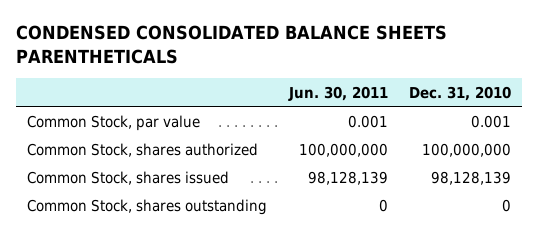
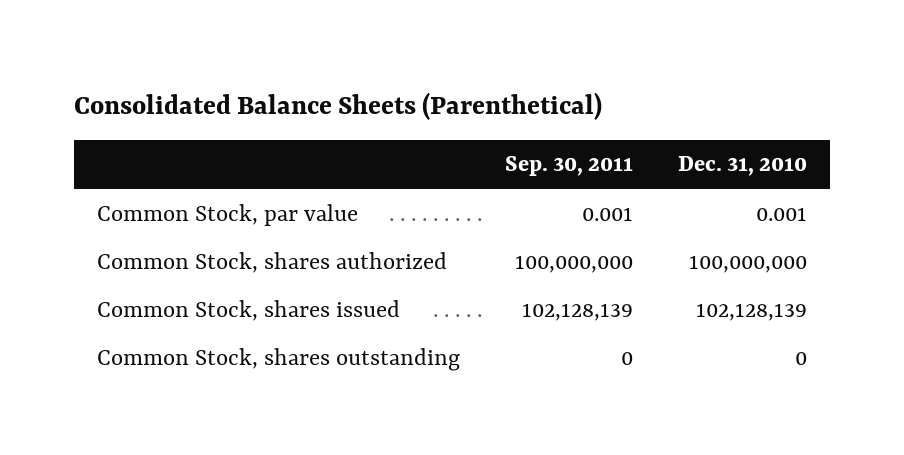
[15,25,447,64] CONDENSED CONSOLIDATED BALANCE SHEETS PARENTHETICALS -> [73,91,602,120] Consolidated Balance Sheets (Parenthetical)
[287,85,388,101] Jun. 30, 2011 -> none
none -> [504,156,633,177] Sep. 30, 2011
[431,170,512,185] 98,128,139 -> [696,302,808,321] 102,128,139

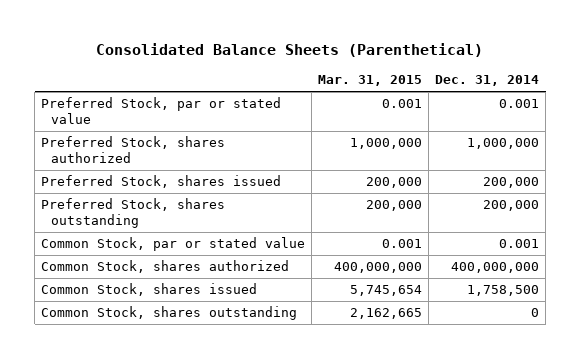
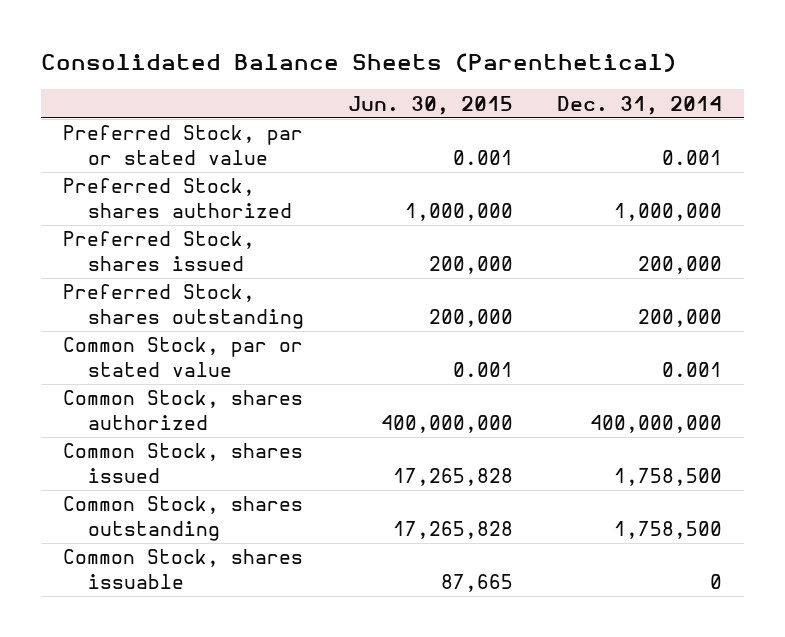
[318,74,423,86] Mar. 31, 2015 -> none
none -> [347,95,513,115] Jun. 30, 2015
[531,308,540,318] 0 -> [613,520,722,539] 1,758,500
none -> [63,549,304,589] Common Stock, shares issuable

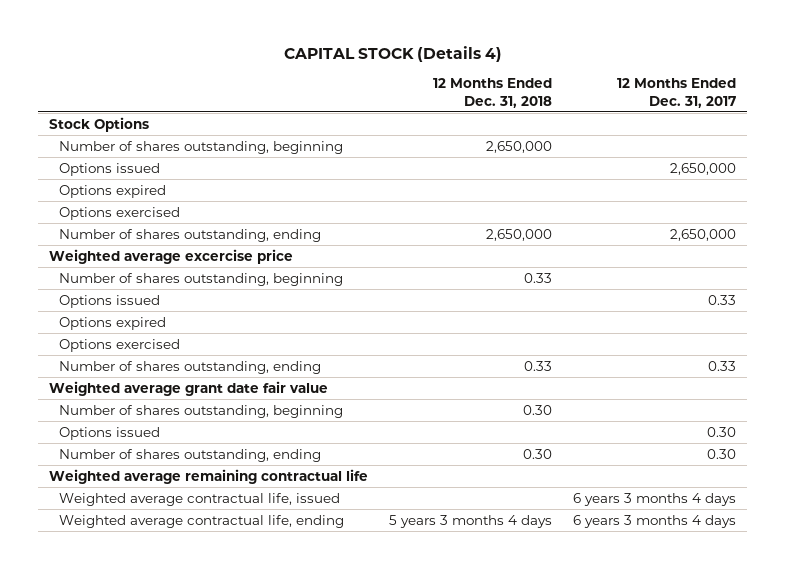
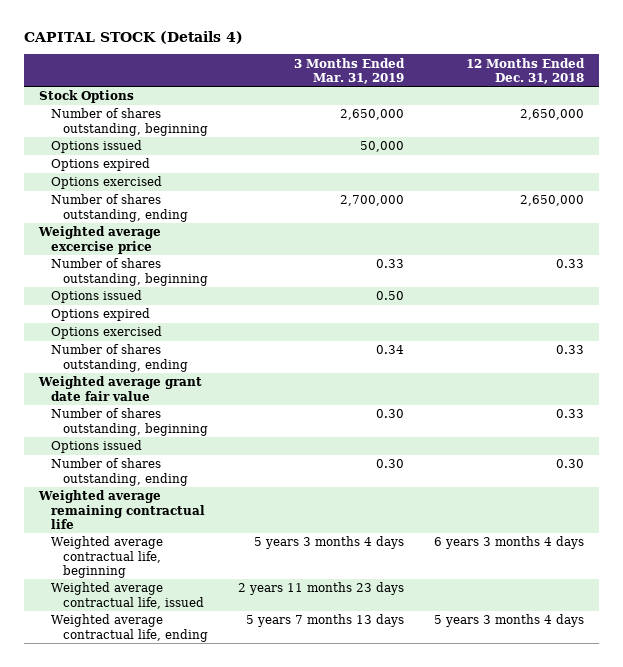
[617,78,737,108] 12 Months Ended Dec. 31, 2017 -> none
none -> [293,57,405,84] 3 Months Ended Mar. 31, 2019
[523,404,553,415] 0.30 -> [556,409,585,419] 0.33
none -> [50,536,163,578] Weighted average contractual life, beginning

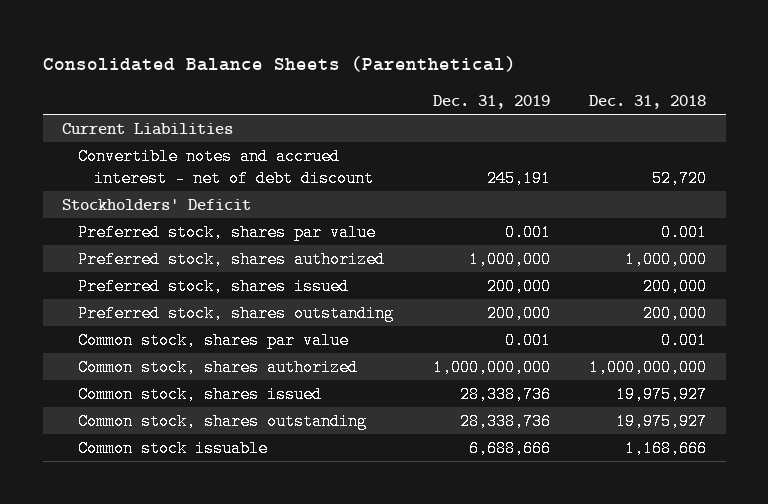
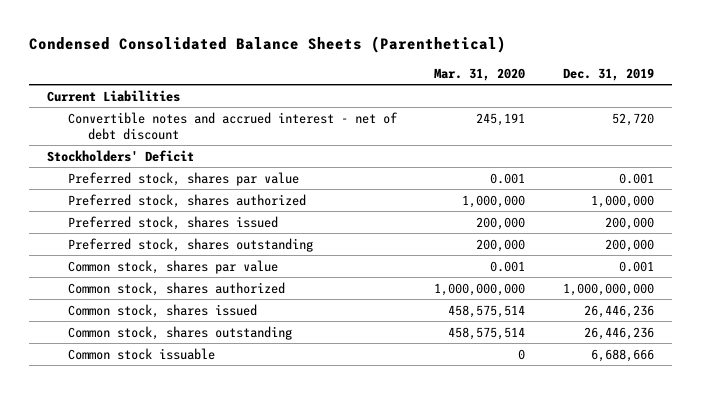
[42,55,516,72] Consolidated Balance Sheets (Parenthetical) -> [28,35,506,53] Condensed Consolidated Balance Sheets (Parenthetical)
[588,94,706,109] Dec. 31, 2018 -> none
none -> [434,67,526,81] Mar. 31, 2020
[486,169,551,187] 245,191 -> [611,112,654,126] 52,720
[459,385,551,403] 28,338,736 -> [583,304,654,318] 26,446,236
[459,412,551,430] 28,338,736 -> [583,326,654,340] 26,446,236

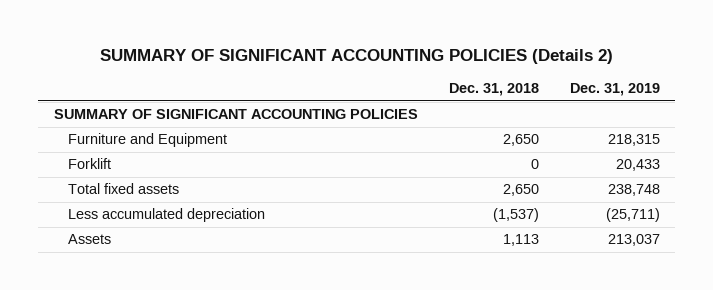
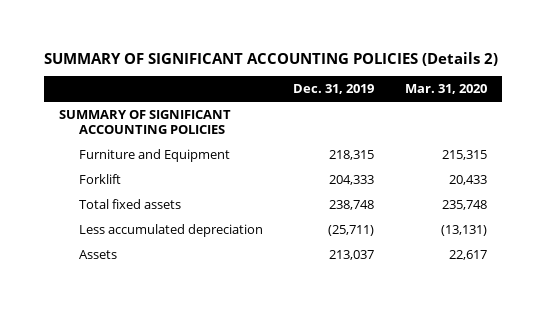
[448,83,539,97] Dec. 31, 2018 -> none
none -> [404,84,487,95] Mar. 31, 2020
[615,159,660,172] 20,433 -> [329,174,375,185] 204,333

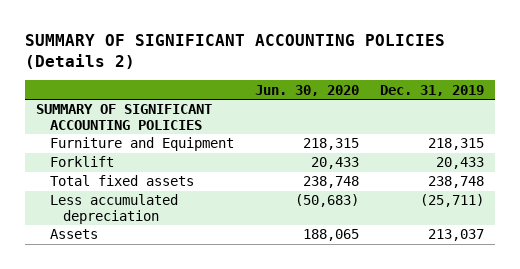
[404,84,487,95] Mar. 31, 2020 -> none
none -> [254,84,359,96] Jun. 30, 2020
[329,174,375,185] 204,333 -> [436,157,485,170] 20,433

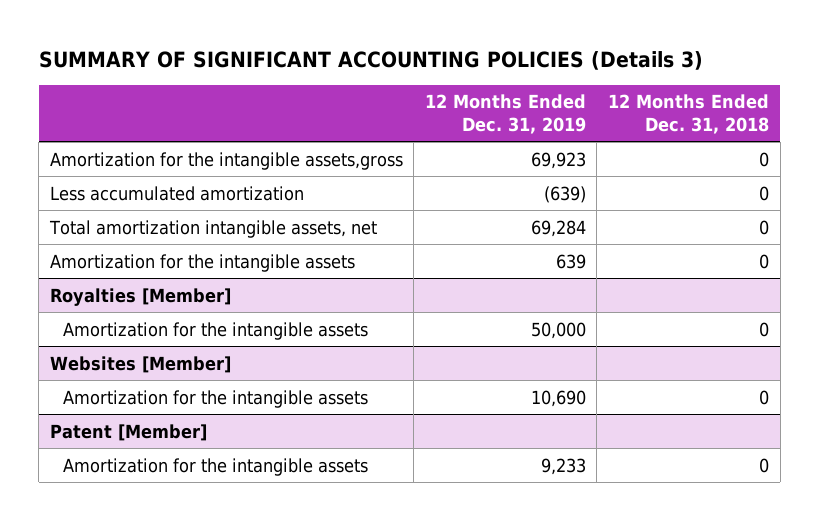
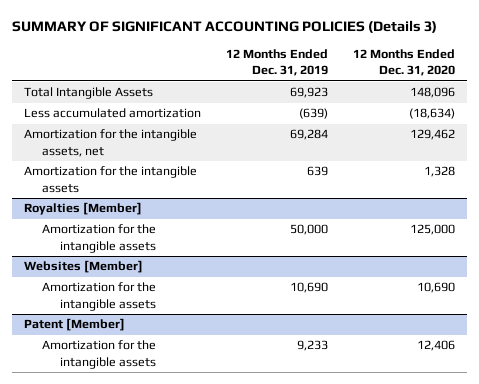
[608,94,770,134] 12 Months Ended Dec. 31, 2018 -> none
none -> [352,49,455,77] 12 Months Ended Dec. 31, 2020
[49,151,403,170] Amortization for the intangible assets,gross -> [24,87,154,100] Total Intangible Assets
[48,219,377,238] Total amortization intangible assets, net -> [24,129,198,157] Amortization for the intangible assets, net

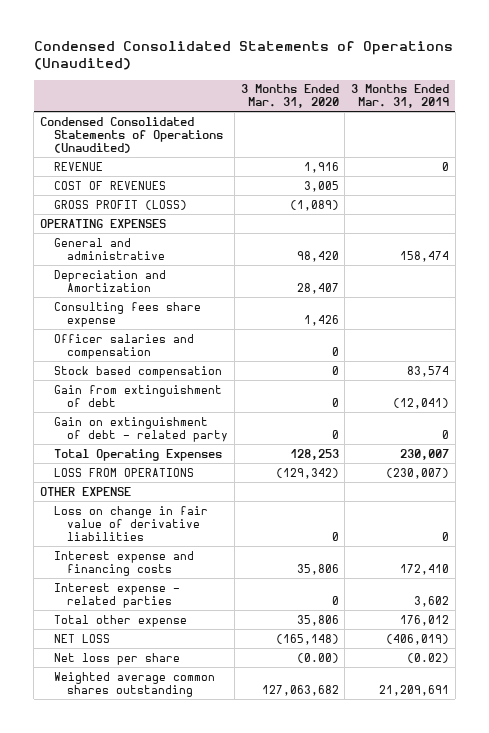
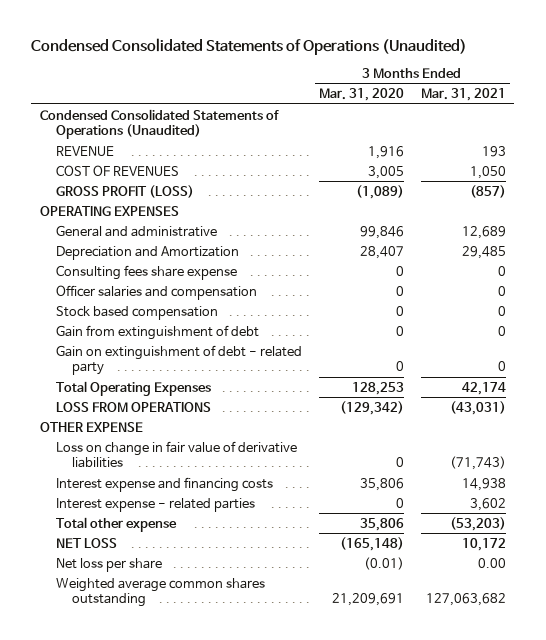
[351,84,450,109] 3 Months Ended Mar. 31, 2019 -> none
none -> [420,88,506,102] Mar. 31, 2021
[296,250,339,262] 98,420 -> [359,225,404,239] 99,846
[303,314,339,326] 1,426 -> [395,265,404,276] 0
[296,652,339,663] (0.00) -> [363,556,404,570] (0.01)
[261,684,339,696] 127,063,682 -> [331,593,404,607] 21,209,691

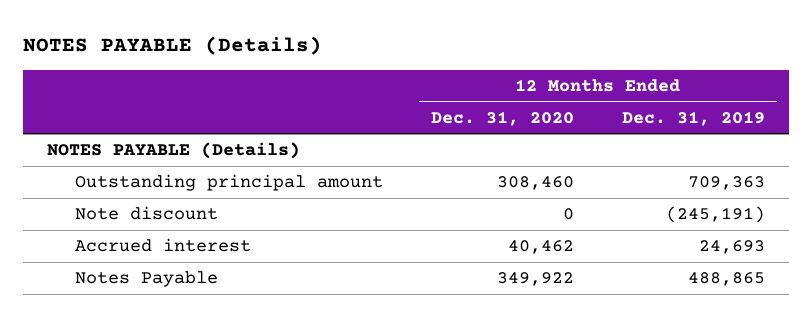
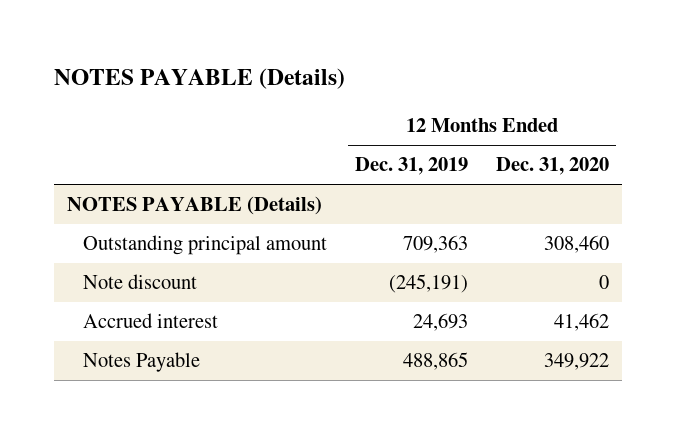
[507,240,574,255] 40,462 -> [553,313,609,332] 41,462

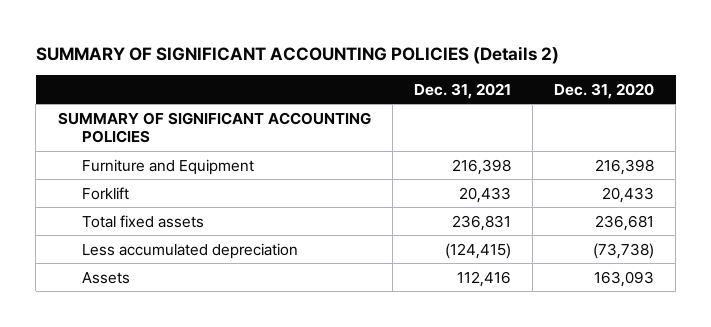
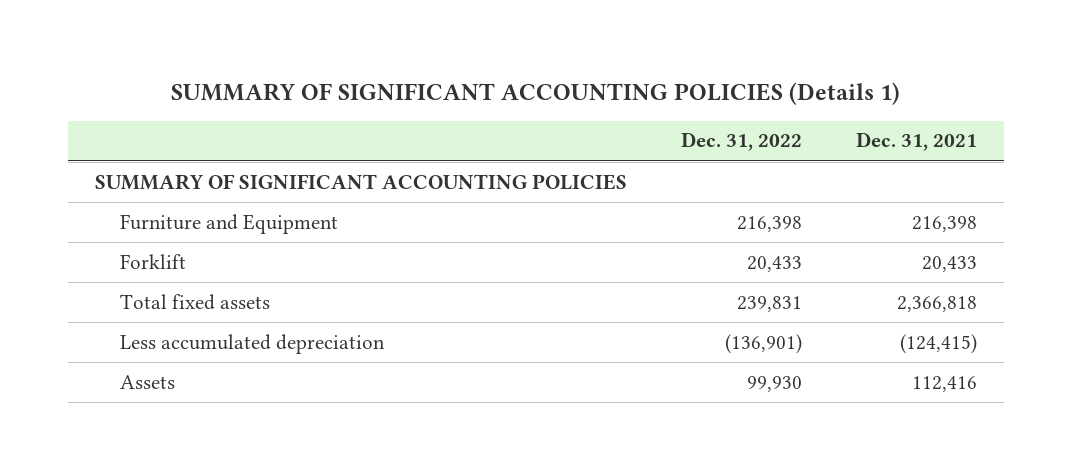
[35,45,559,64] SUMMARY OF SIGNIFICANT ACCOUNTING POLICIES (Details 2) -> [171,81,901,105] SUMMARY OF SIGNIFICANT ACCOUNTING POLICIES (Details 1)
[553,82,654,99] Dec. 31, 2020 -> none
none -> [681,132,803,152] Dec. 31, 2022
[451,214,511,231] 236,831 -> [897,295,978,312] 2,366,818

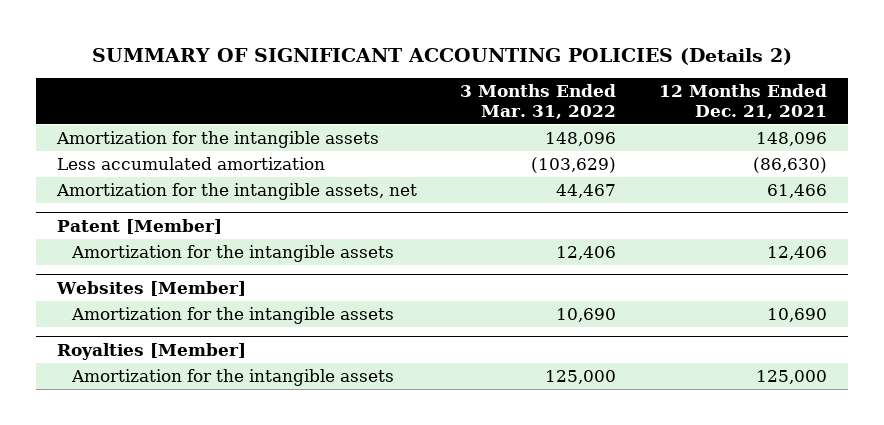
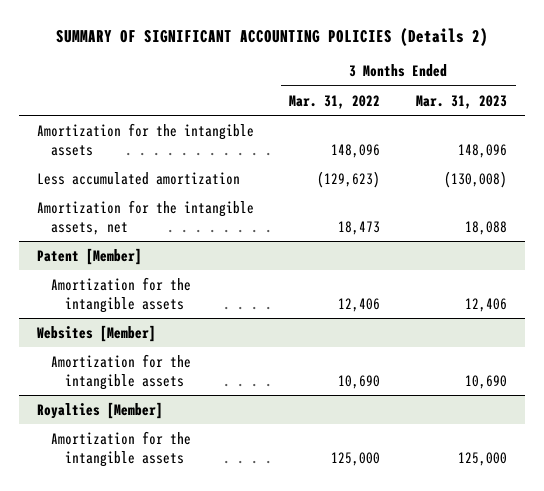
[658,83,827,119] 12 Months Ended Dec. 21, 2021 -> none
none -> [415,94,507,109] Mar. 31, 2023
[530,156,616,173] (103,629) -> [317,170,381,188] (129,623)
[555,183,616,198] 44,467 -> [338,220,381,235] 18,473

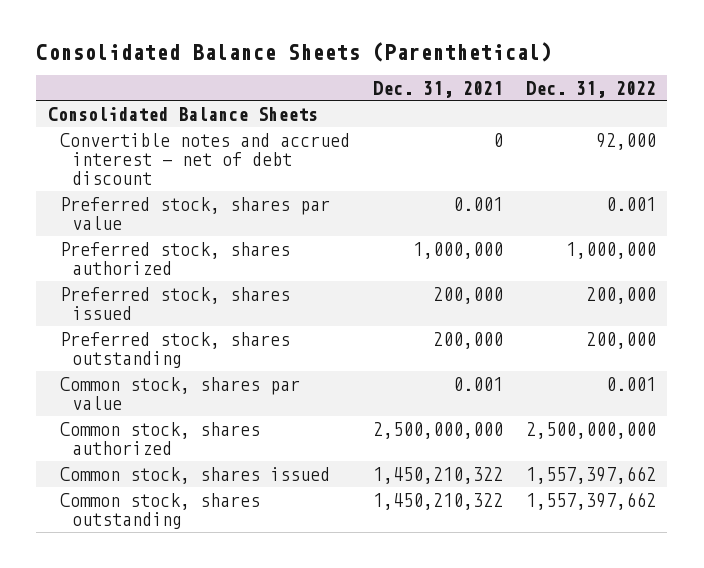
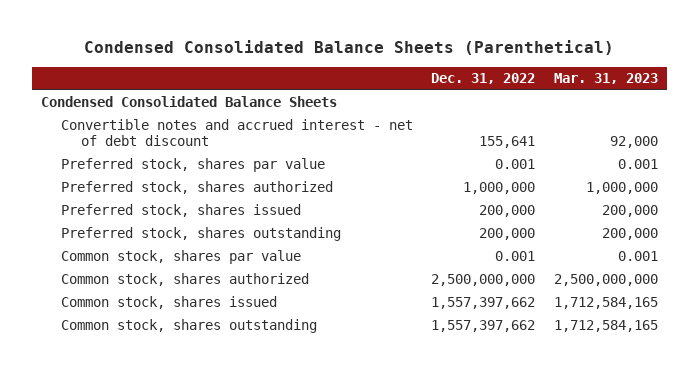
[36,41,553,62] Consolidated Balance Sheets (Parenthetical) -> [84,40,615,56] Condensed Consolidated Balance Sheets (Parenthetical)
[372,80,503,98] Dec. 31, 2021 -> none
none -> [553,73,658,85] Mar. 31, 2023
[47,106,318,121] Consolidated Balance Sheets -> [40,96,337,108] Condensed Consolidated Balance Sheets
[595,132,656,150] 92,000 -> [479,136,536,149] 155,641

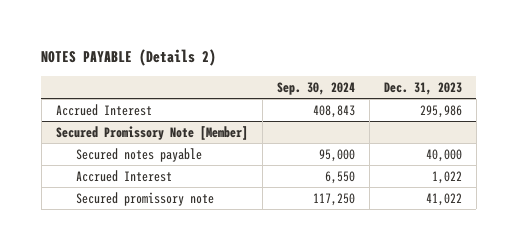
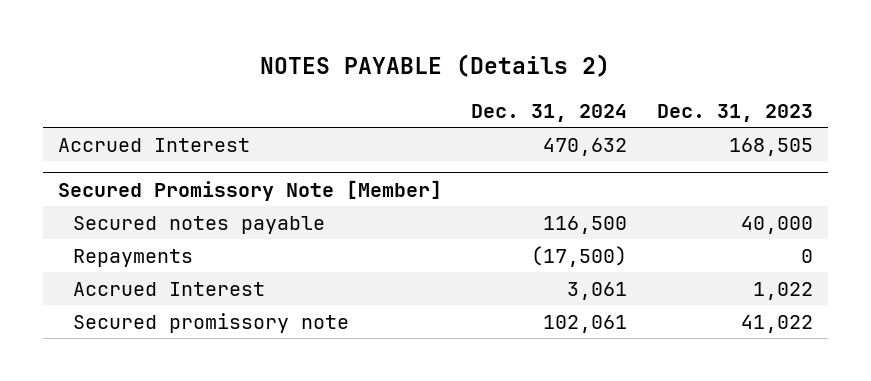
[276,81,355,95] Sep. 30, 2024 -> none
none -> [471,103,628,122] Dec. 31, 2024
[419,104,462,118] 295,986 -> [729,138,814,157] 168,505
none -> [73,249,194,268] Repayments

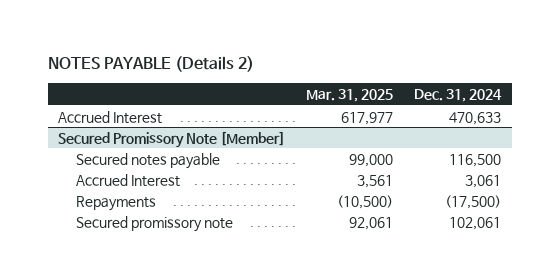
[657,103,814,122] Dec. 31, 2023 -> none
none -> [306,88,394,102] Mar. 31, 2025
[543,138,628,157] 470,632 -> [449,111,502,125] 470,633
[73,249,194,268] Repayments -> [75,195,156,211] Repayments

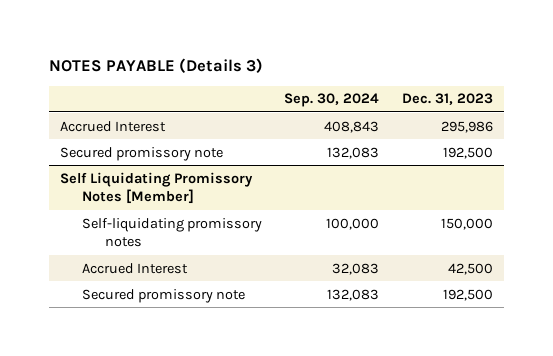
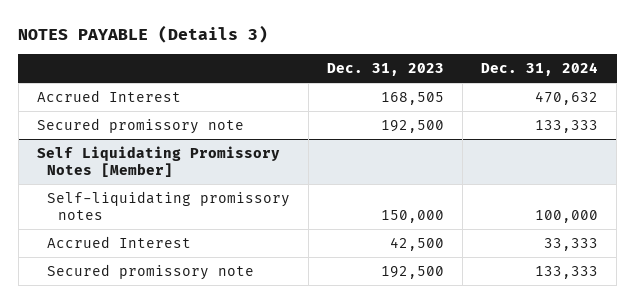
[284,93,380,108] Sep. 30, 2024 -> none
none -> [481,61,599,76] Dec. 31, 2024
[440,120,493,133] 295,986 -> [381,91,445,105] 168,505

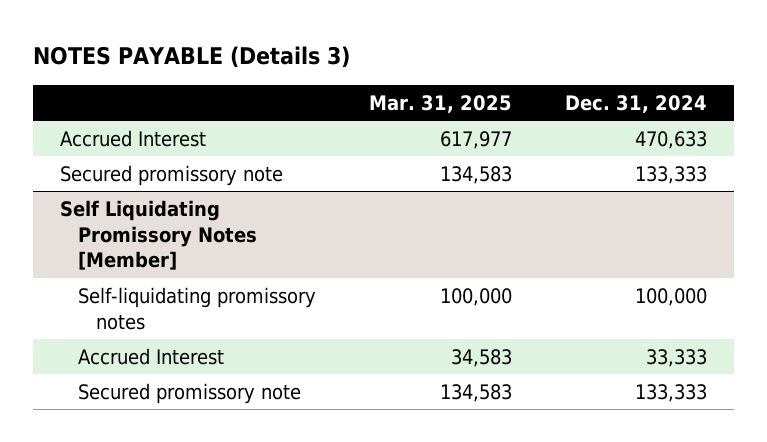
[327,62,445,76] Dec. 31, 2023 -> none
none -> [368,94,512,113] Mar. 31, 2025
[535,90,599,105] 470,632 -> [635,131,708,150] 470,633

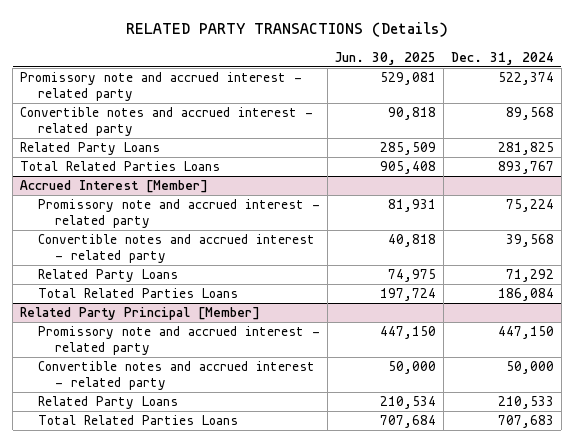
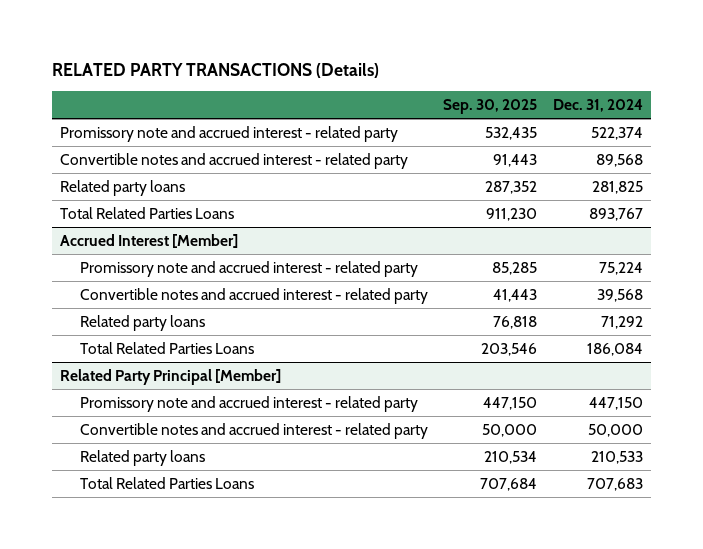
[334,51,436,65] Jun. 30, 2025 -> none
none -> [443,99,538,115] Sep. 30, 2025
[20,142,161,156] Related Party Loans -> [59,180,185,197] Related party loans
[37,269,178,283] Related Party Loans -> [79,315,205,332] Related party loans
[37,396,178,410] Related Party Loans -> [79,450,205,467] Related party loans

